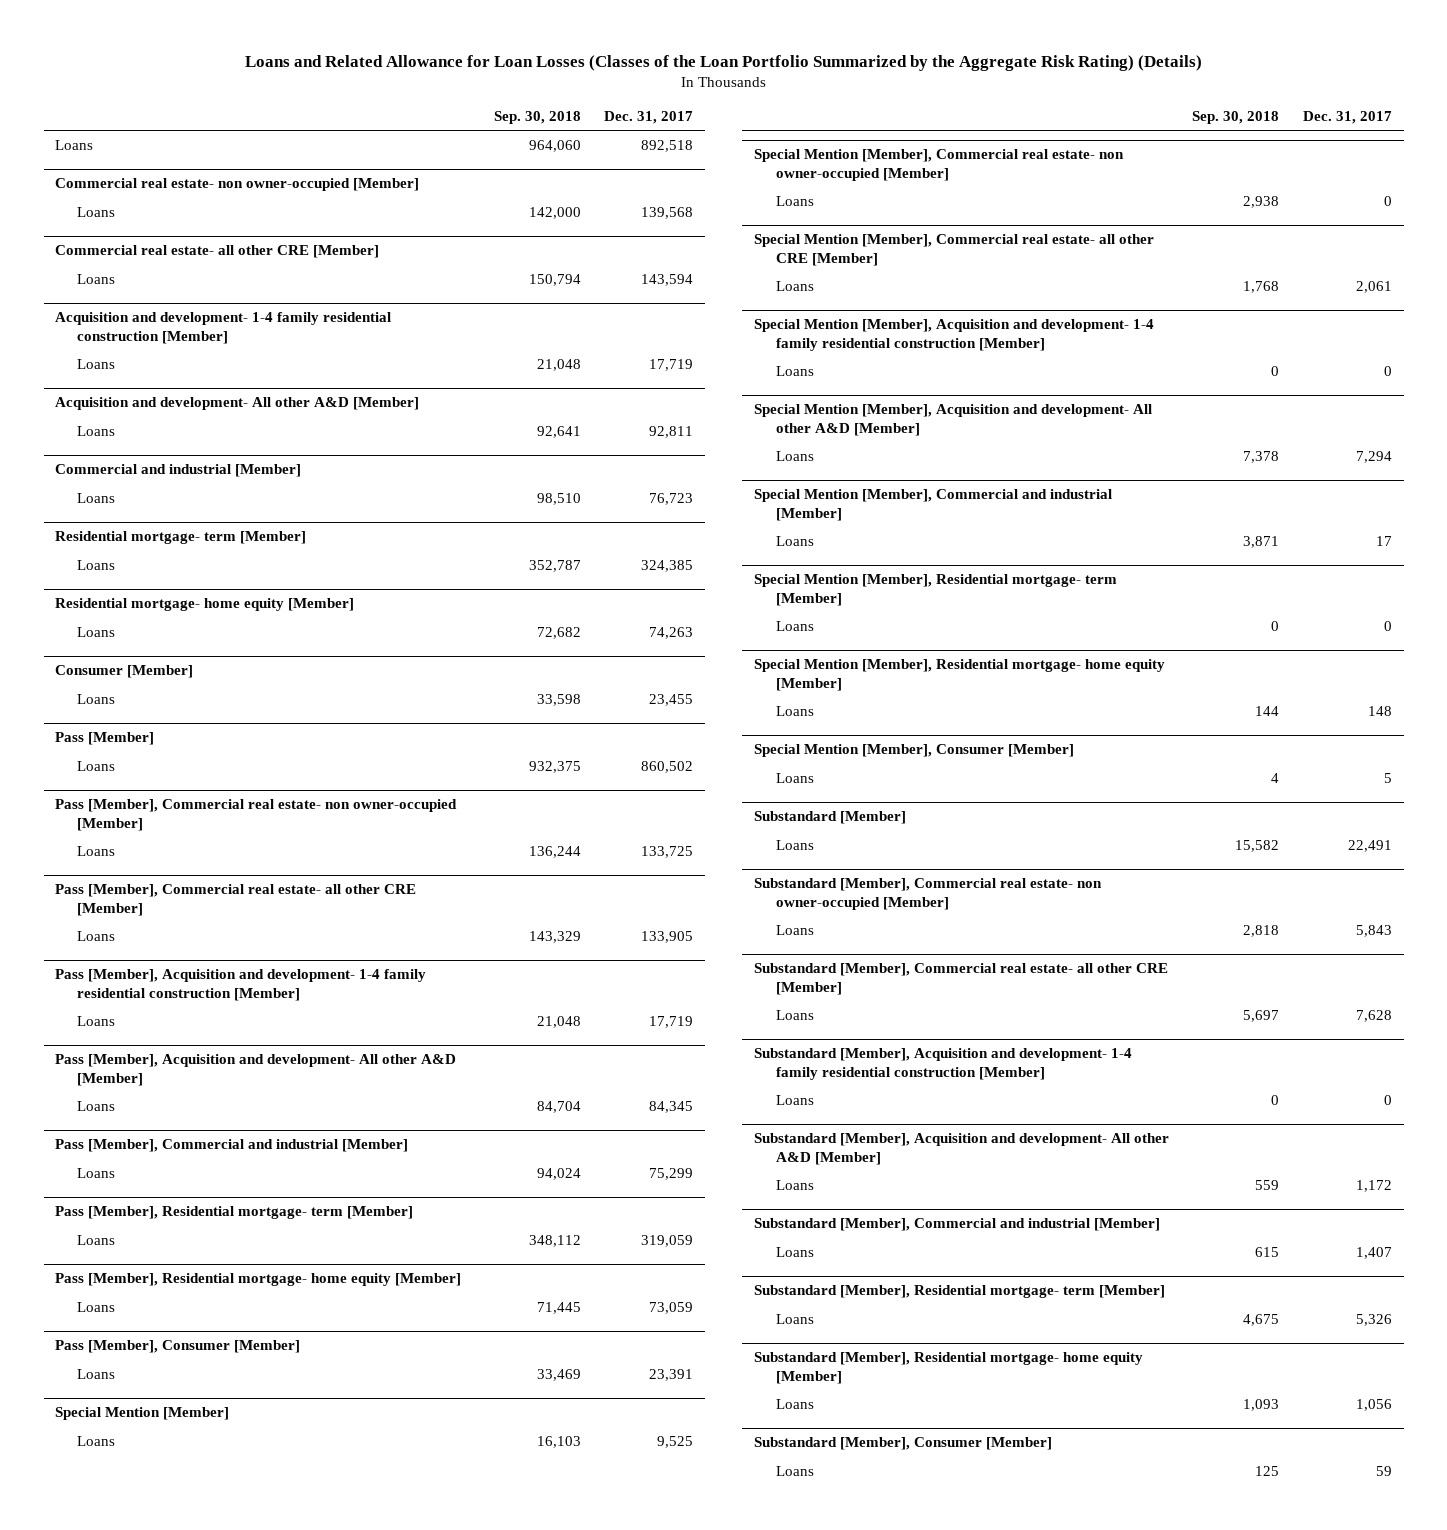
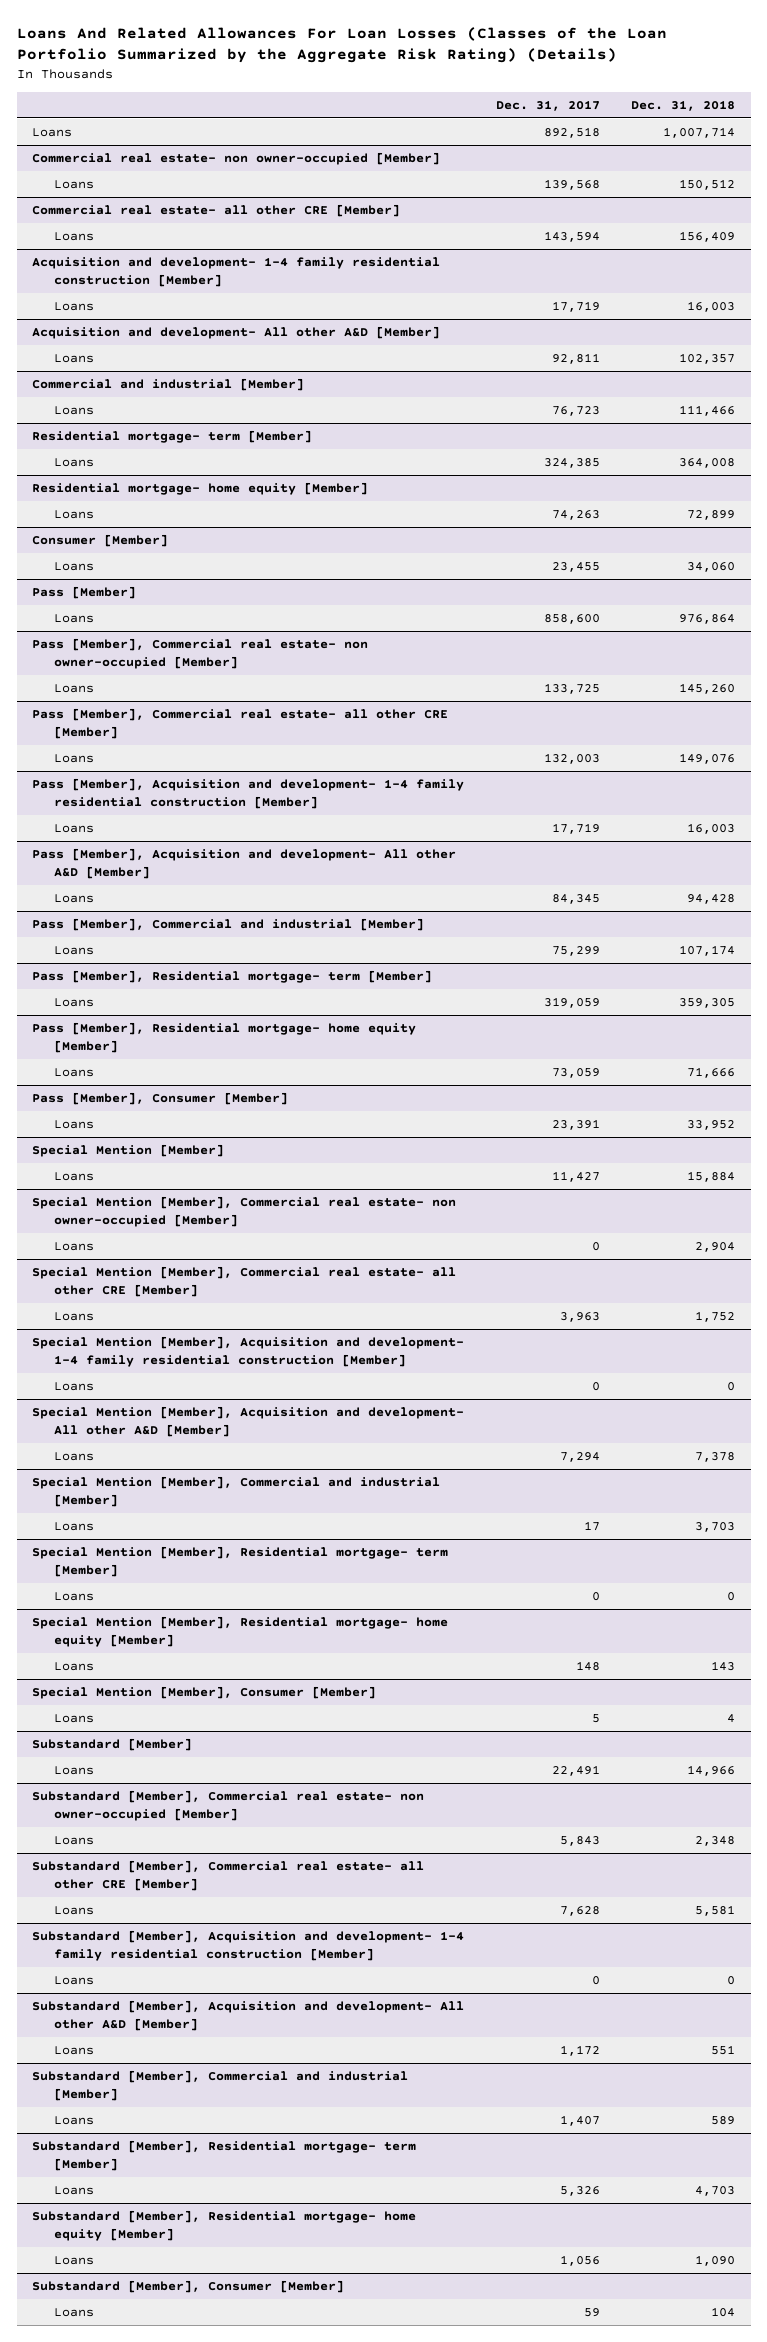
[244,54,1202,71] Loans and Related Allowance for Loan Losses (Classes of the Loan Portfolio Summarized by the Aggregate Risk Rating) (Details) -> [16,26,667,64] Loans And Related Allowances For Loan Losses (Classes of the Loan Portfolio Summarized by the Aggregate Risk Rating) (Details)
[493,110,581,124] Sep. 30, 2018 -> none
none -> [630,99,735,111] Dec. 31, 2018
[641,761,694,774] 860,502 -> [543,614,600,625] 858,600
[641,931,694,944] 133,905 -> [543,753,600,765] 132,003
[657,1436,694,1449] 9,525 -> [551,1171,600,1183] 11,427
[1355,281,1392,294] 2,061 -> [559,1312,600,1323] 3,963

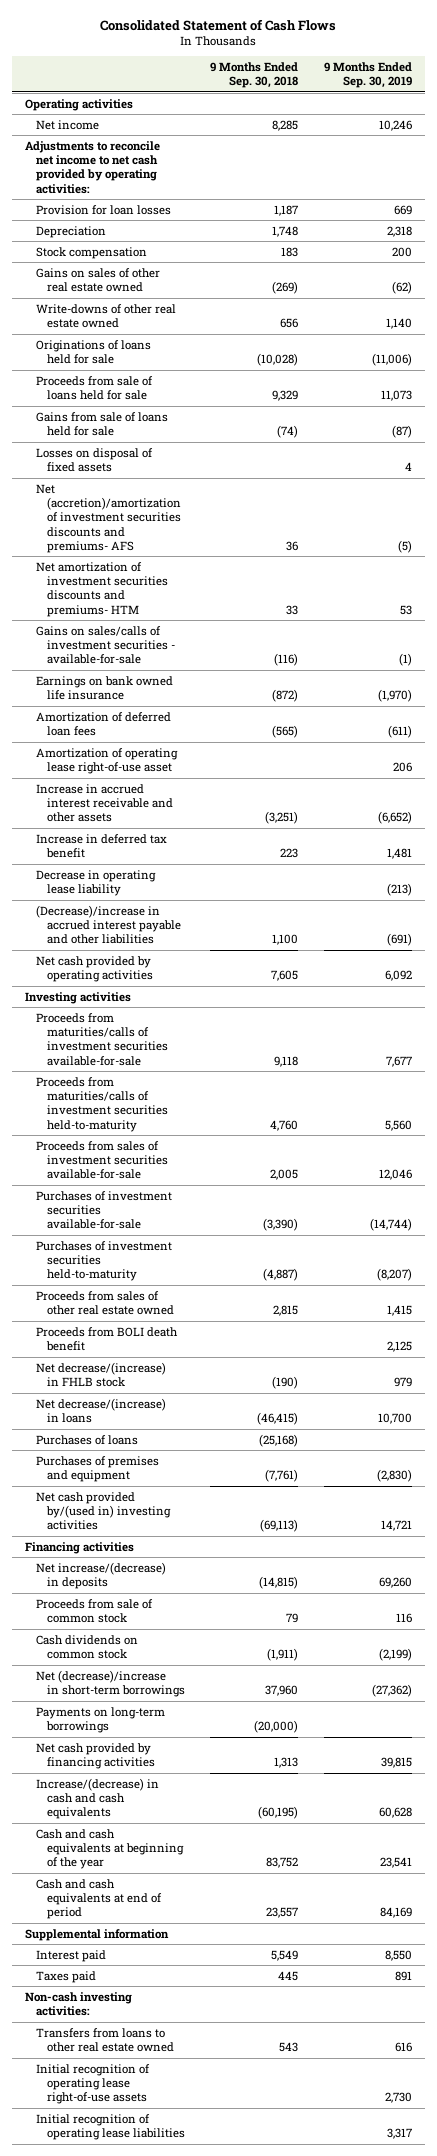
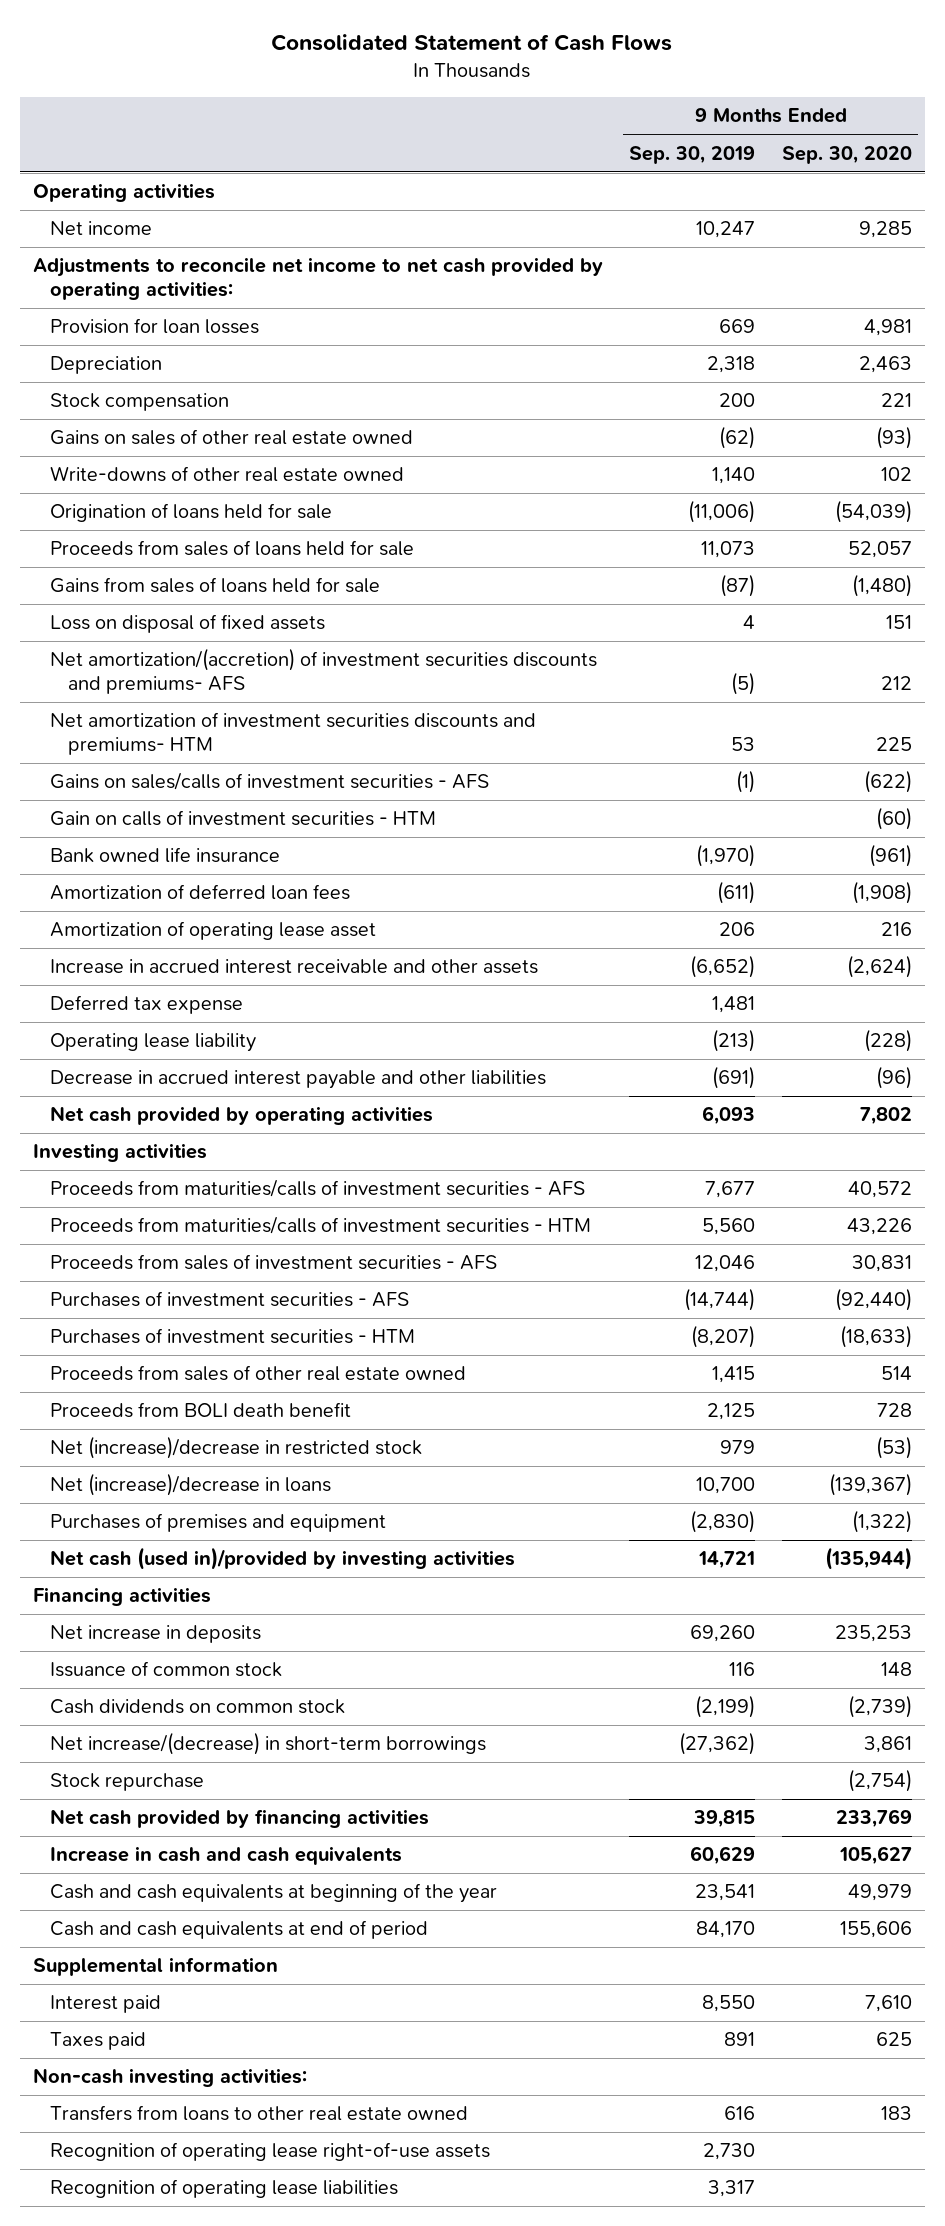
[210,62,299,89] 9 Months Ended Sep. 30, 2018 -> none
none -> [781,145,912,164] Sep. 30, 2020
[378,119,412,131] 10,246 -> [696,221,756,239] 10,247
[35,339,151,365] Originations of loans held for sale -> [50,503,333,523] Origination of loans held for sale
[35,375,153,401] Proceeds from sale of loans held for sale -> [50,540,415,557] Proceeds from sales of loans held for sale
[35,411,168,437] Gains from sale of loans held for sale -> [50,577,381,594] Gains from sales of loans held for sale
[35,447,153,473] Losses on disposal of fixed assets -> [50,614,326,634] Loss on disposal of fixed assets
[35,483,181,553] Net (accretion)/amortization of investment securities discounts and premiums- AFS -> [50,648,598,695] Net amortization/(accretion) of investment securities discounts and premiums- AFS
[35,625,175,665] Gains on sales/calls of investment securities - available-for-sale -> [50,772,490,791] Gains on sales/calls of investment securities - AFS
none -> [50,810,437,827] Gain on calls of investment securities - HTM
[35,675,173,701] Earnings on bank owned life insurance -> [50,847,281,864] Bank owned life insurance
[35,747,178,775] Amortization of operating lease right-of-use asset -> [50,921,377,941] Amortization of operating lease asset
[35,833,167,859] Increase in deferred tax benefit -> [50,995,244,1015] Deferred tax expense
[35,869,156,897] Decrease in operating lease liability -> [50,1033,257,1053] Operating lease liability
[35,904,181,945] (Decrease)/increase in accrued interest payable and other liabilities -> [50,1070,547,1090] Decrease in accrued interest payable and other liabilities
[384,970,412,982] 6,092 -> [702,1106,756,1126] 6,093
[35,1012,168,1066] Proceeds from maturities/calls of investment securities available-for-sale -> [50,1179,586,1198] Proceeds from maturities/calls of investment securities - AFS
[35,1076,168,1132] Proceeds from maturities/calls of investment securities held-to-maturity -> [50,1216,592,1235] Proceeds from maturities/calls of investment securities - HTM
[35,1140,168,1180] Proceeds from sales of investment securities available-for-sale -> [50,1254,498,1271] Proceeds from sales of investment securities - AFS
[35,1190,172,1230] Purchases of investment securities available-for-sale -> [50,1291,410,1308] Purchases of investment securities - AFS
[35,1240,172,1282] Purchases of investment securities held-to-maturity -> [50,1328,416,1345] Purchases of investment securities - HTM
[35,1434,138,1445] Purchases of loans -> none
[35,1361,166,1388] Net decrease/(increase) in FHLB stock -> [50,1436,423,1460] Net (increase)/decrease in restricted stock
[35,1397,166,1424] Net decrease/(increase) in loans -> [50,1473,332,1497] Net (increase)/decrease in loans
[35,1491,171,1531] Net cash provided by/(used in) investing activities -> [50,1547,516,1571] Net cash (used in)/provided by investing activities
[35,1561,166,1590] Net increase/(decrease) in deposits -> [50,1625,262,1644] Net increase in deposits
[35,1598,153,1624] Proceeds from sale of common stock -> [50,1661,283,1678] Issuance of common stock
[35,1706,165,1734] Payments on long-term borrowings -> none
[35,1669,185,1698] Net (decrease)/increase in short-term borrowings -> [50,1732,487,1756] Net increase/(decrease) in short-term borrowings
none -> [50,1773,205,1792] Stock repurchase
[35,1777,159,1820] Increase/(decrease) in cash and cash equivalents -> [50,1846,403,1866] Increase in cash and cash equivalents
[378,1807,412,1819] 60,628 -> [690,1846,756,1866] 60,629
[379,1907,412,1919] 84,169 -> [696,1921,756,1939] 84,170
[35,2063,150,2105] Initial recognition of operating lease right-of-use assets -> [50,2142,491,2162] Recognition of operating lease right-of-use assets
[35,2113,185,2141] Initial recognition of operating lease liabilities -> [50,2179,399,2199] Recognition of operating lease liabilities

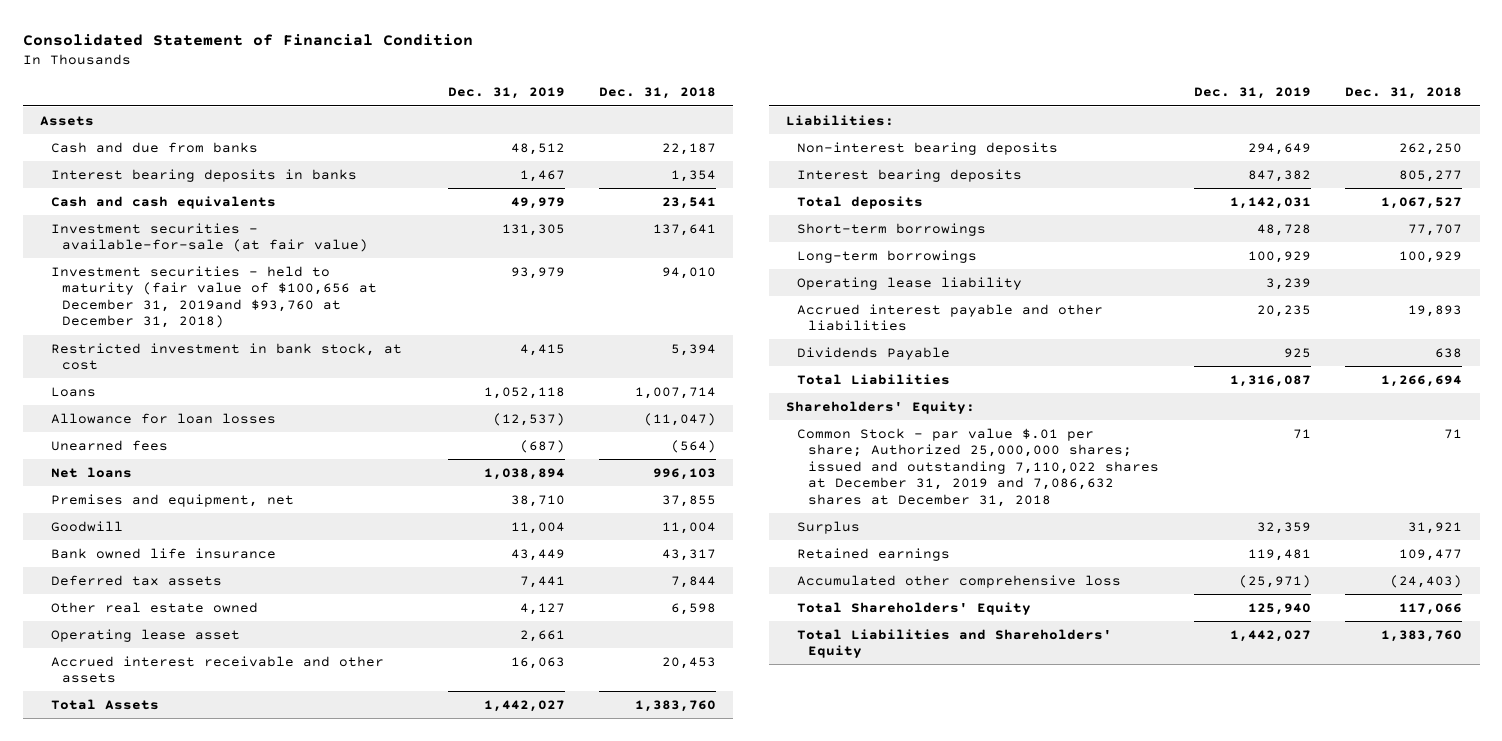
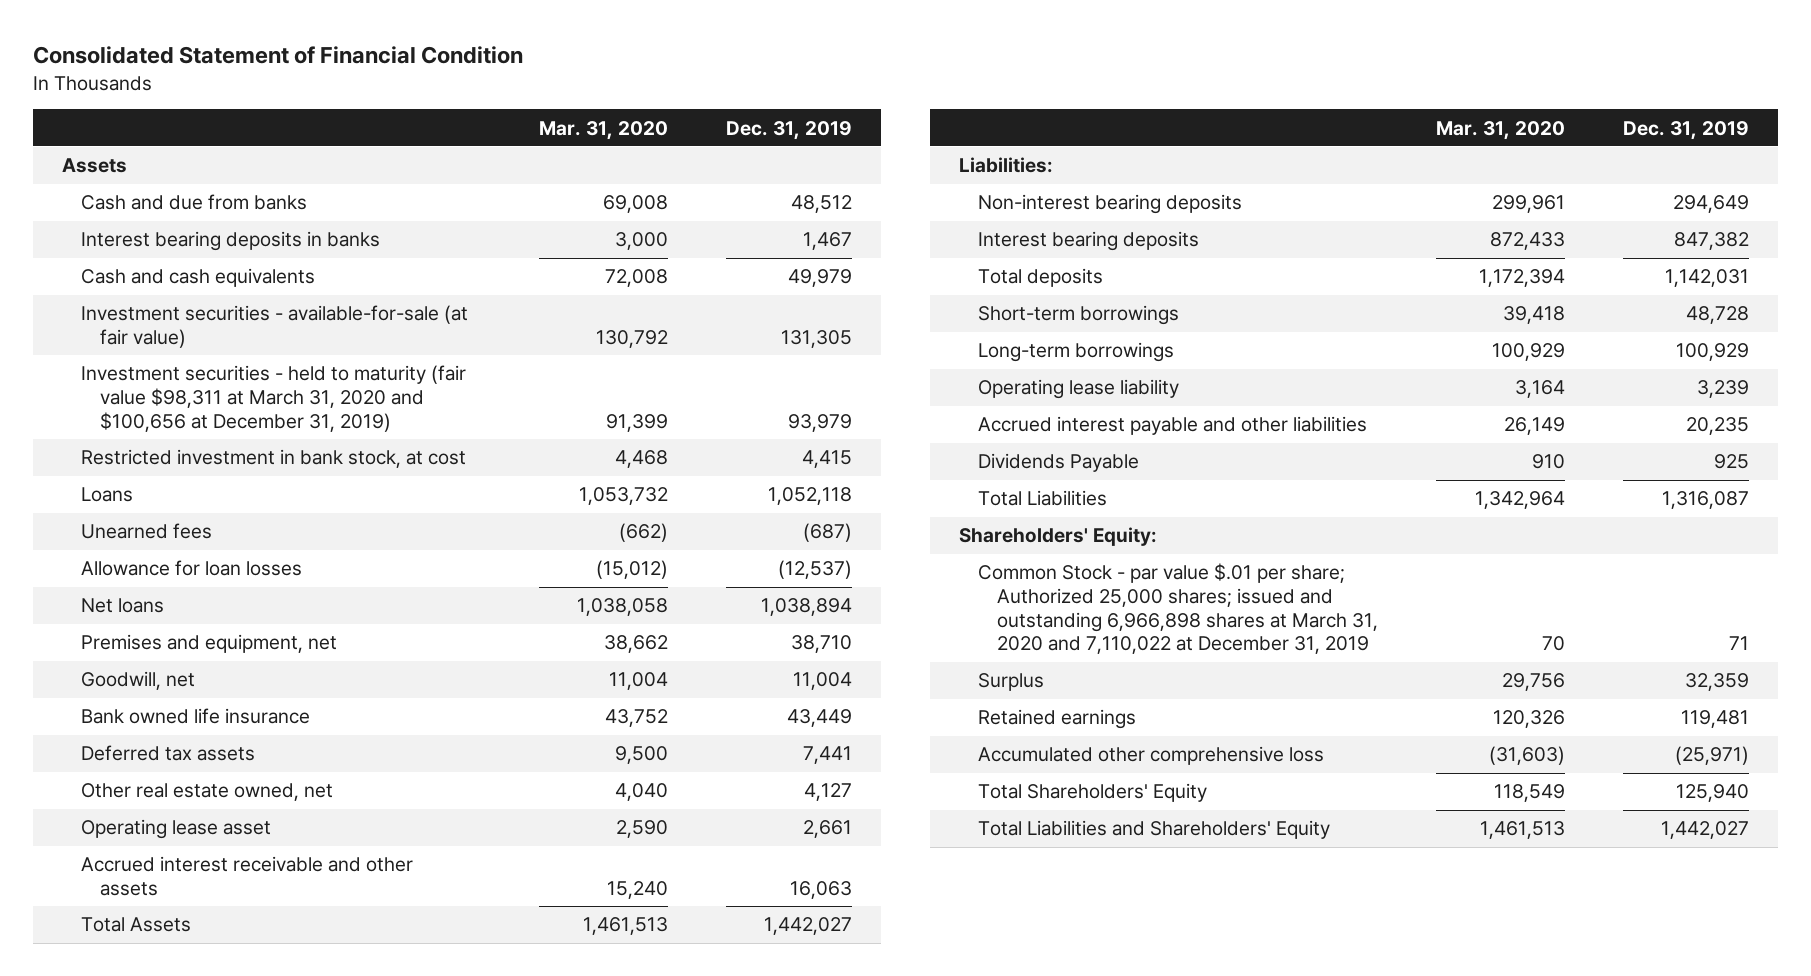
[599,87,717,100] Dec. 31, 2018 -> none
none -> [538,120,668,140] Mar. 31, 2020
[51,265,378,329] Investment securities - held to maturity (fair value of $100,656 at December 31, 2019and $93,760 at December 31, 2018) -> [80,365,466,432] Investment securities - held to maturity (fair value $98,311 at March 31, 2020 and $100,656 at December 31, 2019)
[51,412,277,424] Allowance for loan losses -> [80,560,302,577] Allowance for loan losses
[51,520,124,532] Goodwill -> [80,671,195,691] Goodwill, net
[51,601,259,613] Other real estate owned -> [80,783,333,802] Other real estate owned, net
[797,427,1160,508] Common Stock - par value $.01 per share; Authorized 25,000,000 shares; issued and outstanding 7,110,022 shares at December 31, 2019 and 7,086,632 shares at December 31, 2018 -> [977,563,1378,655] Common Stock - par value $.01 per share; Authorized 25,000 shares; issued and outstanding 6,966,898 shares at March 31, 2020 and 7,110,022 at December 31, 2019

